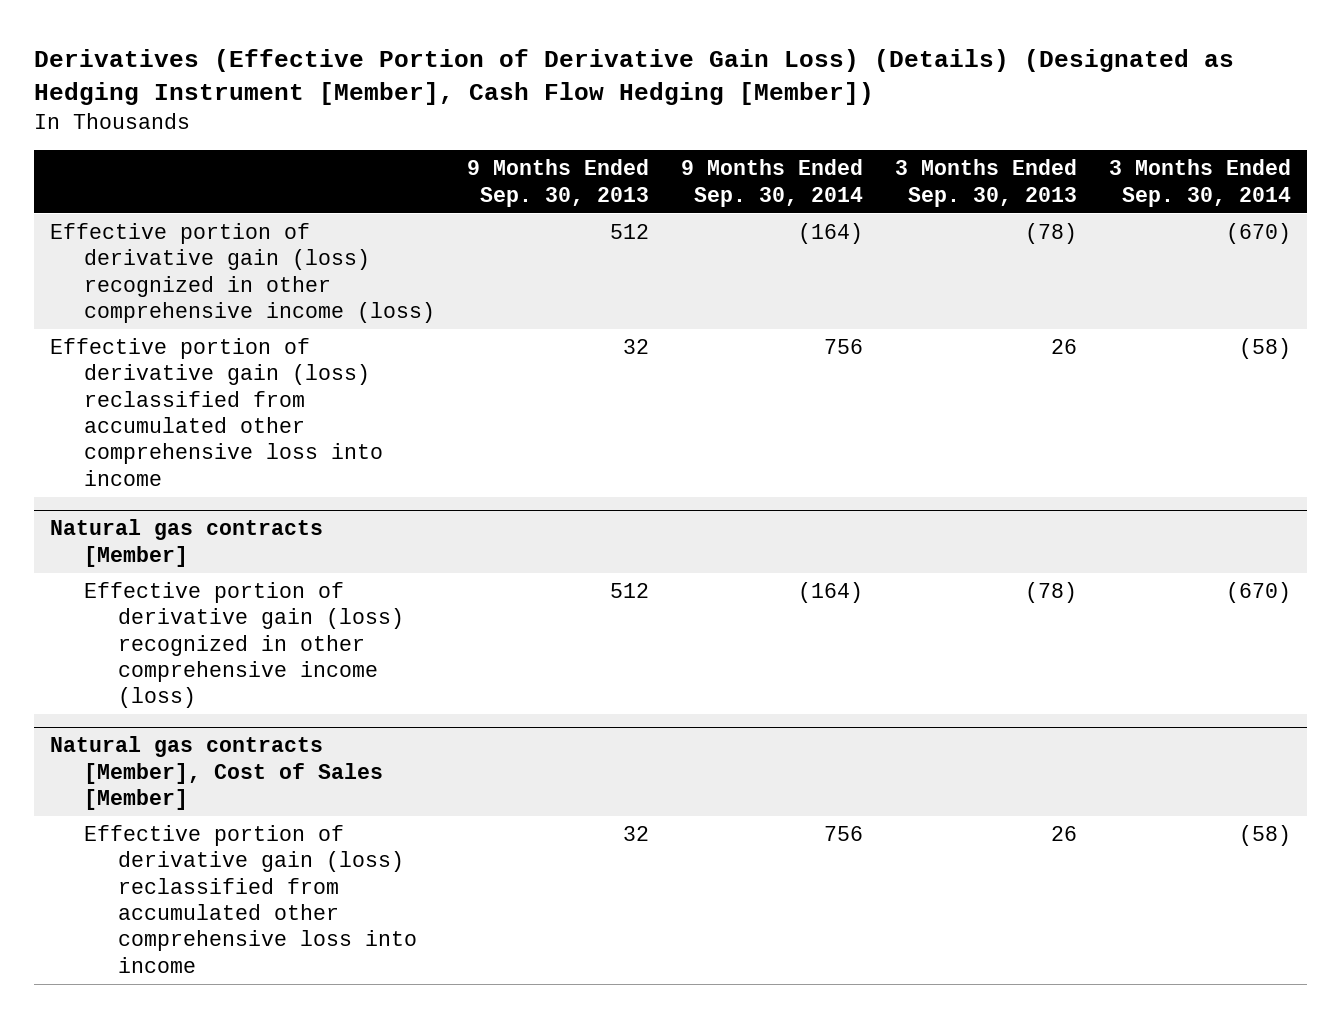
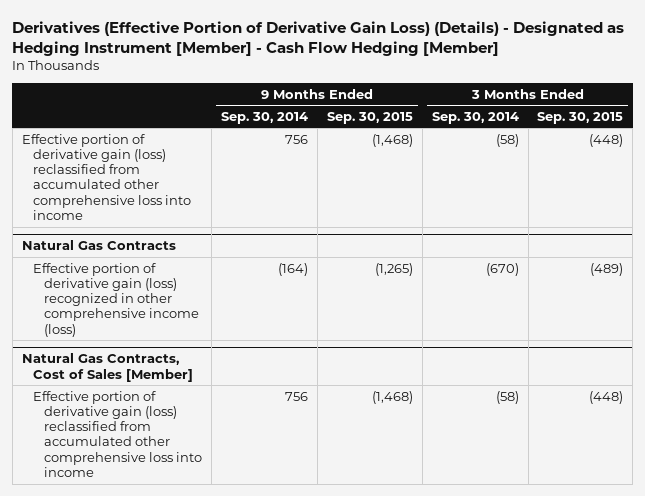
[33,49,1234,106] Derivatives (Effective Portion of Derivative Gain Loss) (Details) (Designated as Hedging Instrument [Member], Cash Flow Hedging [Member]) -> [12,20,625,56] Derivatives (Effective Portion of Derivative Gain Loss) (Details) - Designated as Hedging Instrument [Member] - Cash Flow Hedging [Member]
[466,159,649,207] 9 Months Ended Sep. 30, 2013 -> none
[895,159,1078,207] 3 Months Ended Sep. 30, 2013 -> none
none -> [326,111,413,124] Sep. 30, 2015
none -> [537,111,624,124] Sep. 30, 2015
[50,223,435,324] Effective portion of derivative gain (loss) recognized in other comprehensive income (loss) -> none
[50,519,324,567] Natural gas contracts [Member] -> [21,240,176,251] Natural Gas Contracts
[50,736,383,810] Natural gas contracts [Member], Cost of Sales [Member] -> [21,353,193,382] Natural Gas Contracts, Cost of Sales [Member]

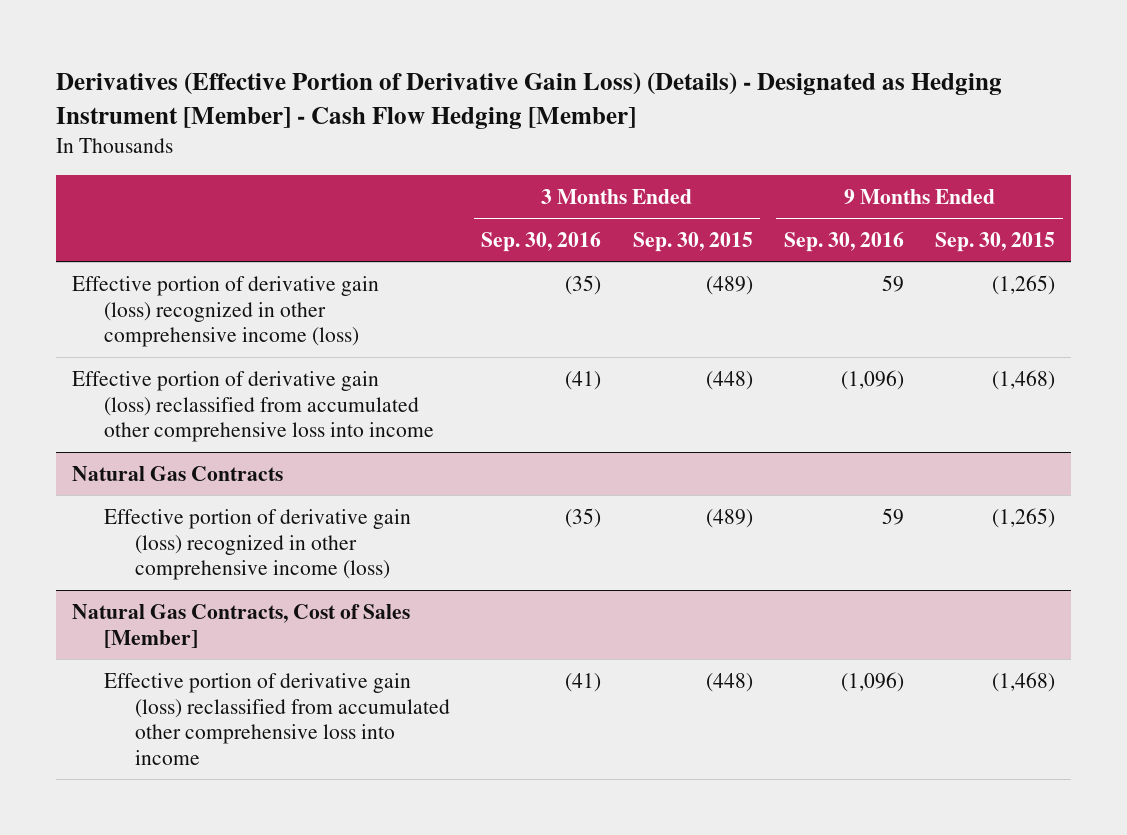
[221,111,309,124] Sep. 30, 2014 -> none
[431,111,519,124] Sep. 30, 2014 -> none
none -> [481,231,602,252] Sep. 30, 2016
none -> [783,231,904,252] Sep. 30, 2016
none -> [71,275,379,348] Effective portion of derivative gain (loss) recognized in other comprehensive income (loss)

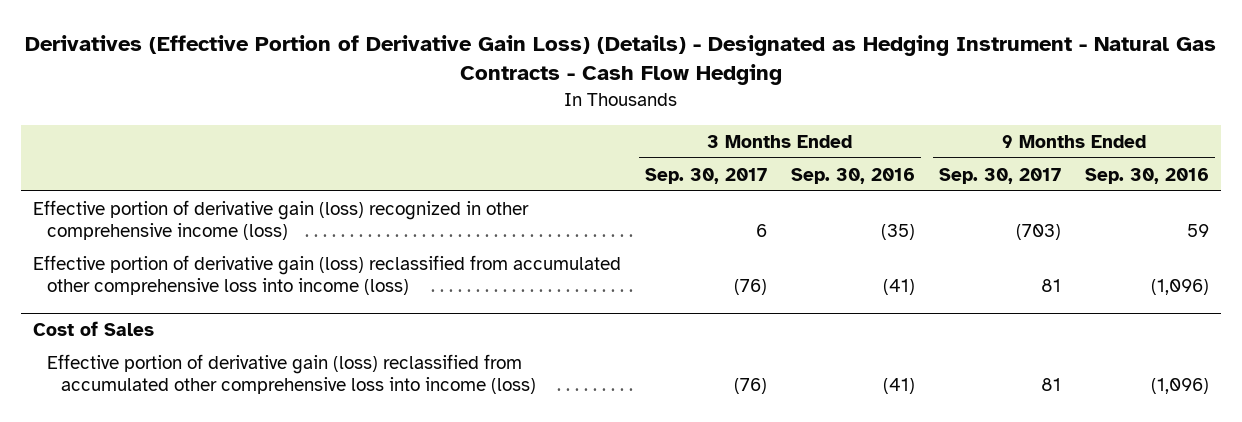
[56,72,1003,129] Derivatives (Effective Portion of Derivative Gain Loss) (Details) - Designated as Hedging Instrument [Member] - Cash Flow Hedging [Member] -> [25,34,1217,86] Derivatives (Effective Portion of Derivative Gain Loss) (Details) - Designated as Hedging Instrument - Natural Gas Contracts - Cash Flow Hedging
[632,231,753,252] Sep. 30, 2015 -> none
[935,231,1056,252] Sep. 30, 2015 -> none
none -> [644,167,767,184] Sep. 30, 2017
none -> [939,167,1062,184] Sep. 30, 2017
[103,508,411,581] Effective portion of derivative gain (loss) recognized in other comprehensive income (loss) -> none
[71,603,410,648] Natural Gas Contracts, Cost of Sales [Member] -> none
[71,370,434,443] Effective portion of derivative gain (loss) reclassified from accumulated other comprehensive loss into income -> [32,254,621,296] Effective portion of derivative gain (loss) reclassified from accumulated other comprehensive loss into income (loss)
[71,465,283,481] Natural Gas Contracts -> [32,321,154,337] Cost of Sales
[103,672,451,766] Effective portion of derivative gain (loss) reclassified from accumulated other comprehensive loss into income -> [46,353,536,395] Effective portion of derivative gain (loss) reclassified from accumulated other comprehensive loss into income (loss)

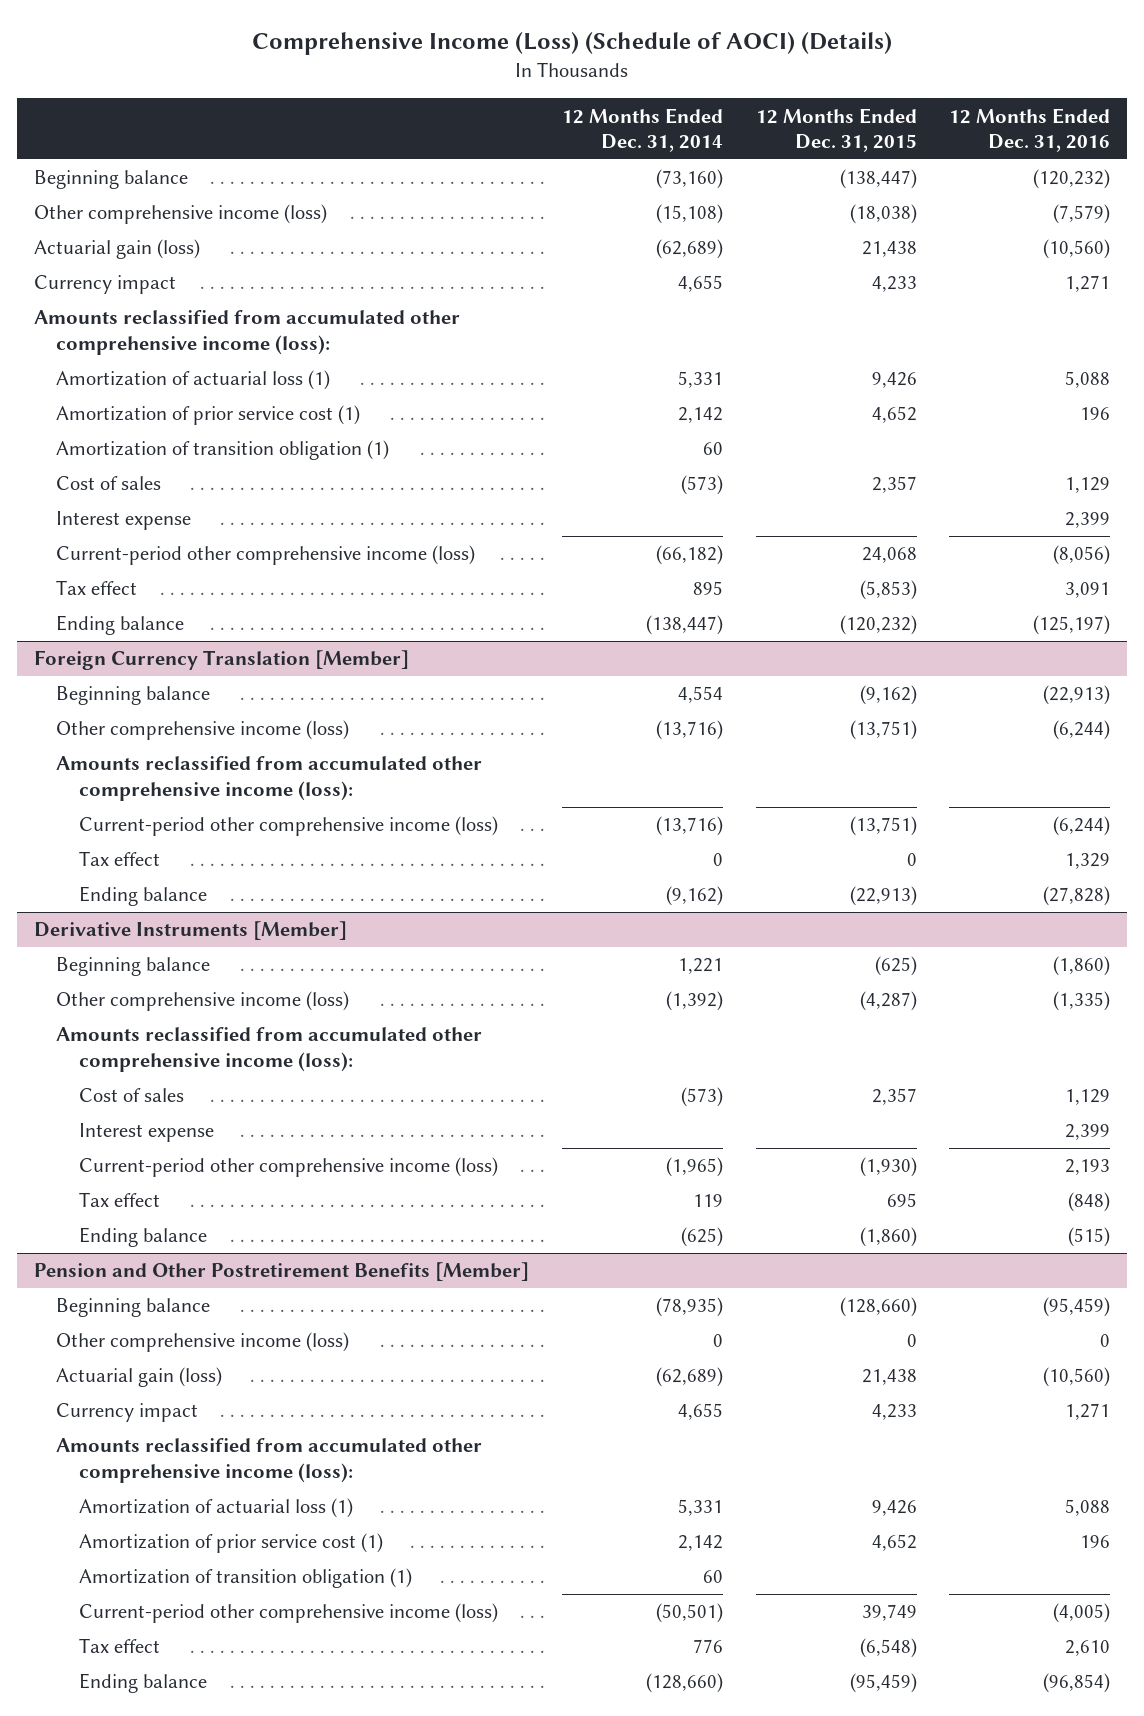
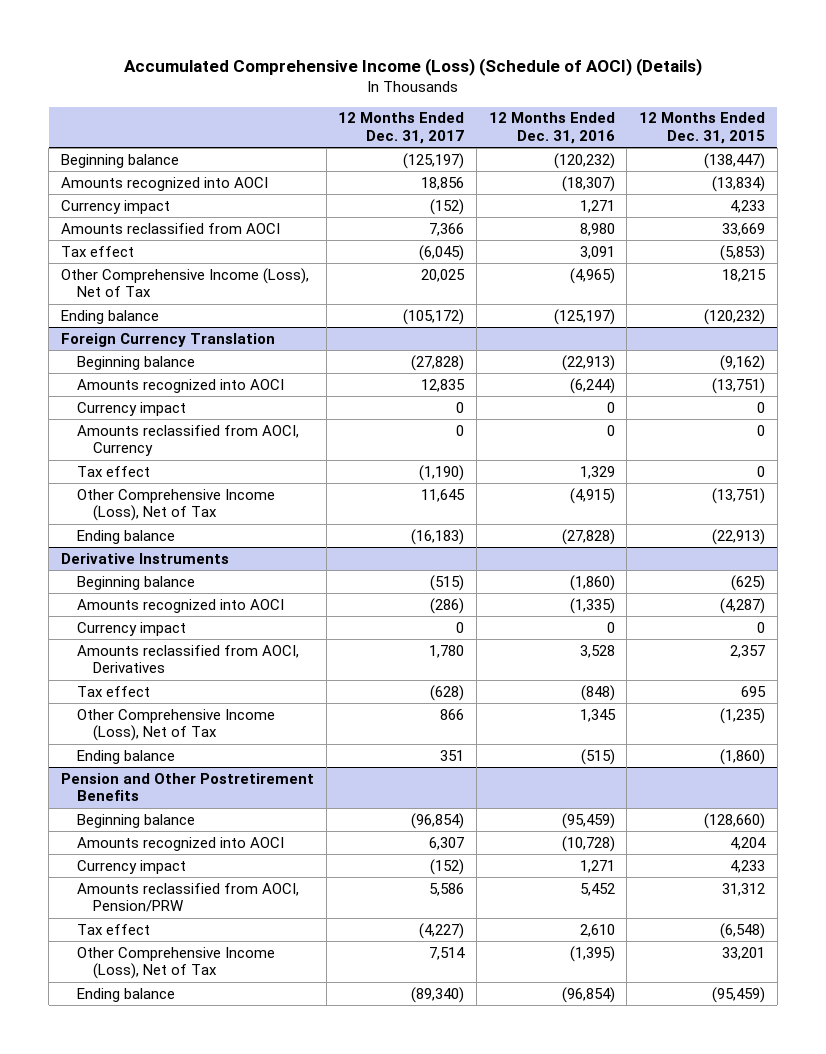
[252,32,893,56] Comprehensive Income (Loss) (Schedule of AOCI) (Details) -> [123,57,702,76] Accumulated Comprehensive Income (Loss) (Schedule of AOCI) (Details)
[561,107,723,152] 12 Months Ended Dec. 31, 2014 -> none
none -> [338,112,465,144] 12 Months Ended Dec. 31, 2017
[33,204,327,225] Other comprehensive income (loss) -> none
[33,239,200,260] Actuarial gain (loss) -> none
none -> [60,176,268,191] Amounts recognized into AOCI
[33,310,460,355] Amounts reclassified from accumulated other comprehensive income (loss): -> none
[56,370,331,391] Amortization of actuarial loss (1) -> none
[56,405,361,426] Amortization of prior service cost (1) -> none
[56,440,390,461] Amortization of transition obligation (1) -> none
[56,476,162,491] Cost of sales -> none
[56,511,192,531] Interest expense -> none
[56,545,476,566] Current-period other comprehensive income (loss) -> none
none -> [60,222,280,234] Amounts reclassified from AOCI
none -> [60,267,309,298] Other Comprehensive Income (Loss), Net of Tax
[33,650,409,671] Foreign Currency Translation [Member] -> [60,332,275,347] Foreign Currency Translation
[56,756,483,801] Amounts reclassified from accumulated other comprehensive income (loss): -> none
[78,816,498,837] Current-period other comprehensive income (loss) -> none
[56,720,350,741] Other comprehensive income (loss) -> [77,378,285,393] Amounts recognized into AOCI
none -> [77,401,187,416] Currency impact
none -> [77,424,300,457] Amounts reclassified from AOCI, Currency
none -> [77,488,276,522] Other Comprehensive Income (Loss), Net of Tax
[33,921,347,941] Derivative Instruments [Member] -> [60,552,229,564] Derivative Instruments
[56,1027,483,1072] Amounts reclassified from accumulated other comprehensive income (loss): -> none
[78,1088,184,1103] Cost of sales -> none
[78,1123,214,1143] Interest expense -> none
[78,1157,498,1178] Current-period other comprehensive income (loss) -> none
[56,991,350,1012] Other comprehensive income (loss) -> [77,598,285,613] Amounts recognized into AOCI
none -> [77,621,187,636] Currency impact
none -> [77,644,300,674] Amounts reclassified from AOCI, Derivatives
none -> [77,708,276,742] Other Comprehensive Income (Loss), Net of Tax
[33,1262,529,1282] Pension and Other Postretirement Benefits [Member] -> [60,772,314,802] Pension and Other Postretirement Benefits
[56,1332,350,1353] Other comprehensive income (loss) -> none
[56,1367,223,1388] Actuarial gain (loss) -> none
none -> [77,836,285,851] Amounts recognized into AOCI
[56,1438,483,1483] Amounts reclassified from accumulated other comprehensive income (loss): -> none
[78,1498,353,1519] Amortization of actuarial loss (1) -> none
[78,1533,383,1554] Amortization of prior service cost (1) -> none
[78,1568,412,1589] Amortization of transition obligation (1) -> none
[78,1603,498,1624] Current-period other comprehensive income (loss) -> none
none -> [77,882,300,913] Amounts reclassified from AOCI, Pension/PRW
none -> [77,946,276,980] Other Comprehensive Income (Loss), Net of Tax

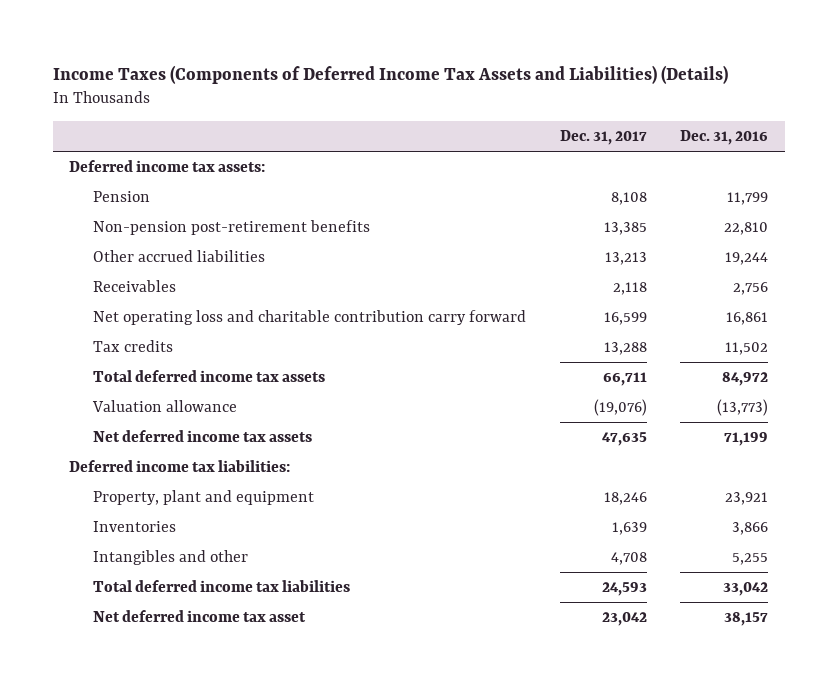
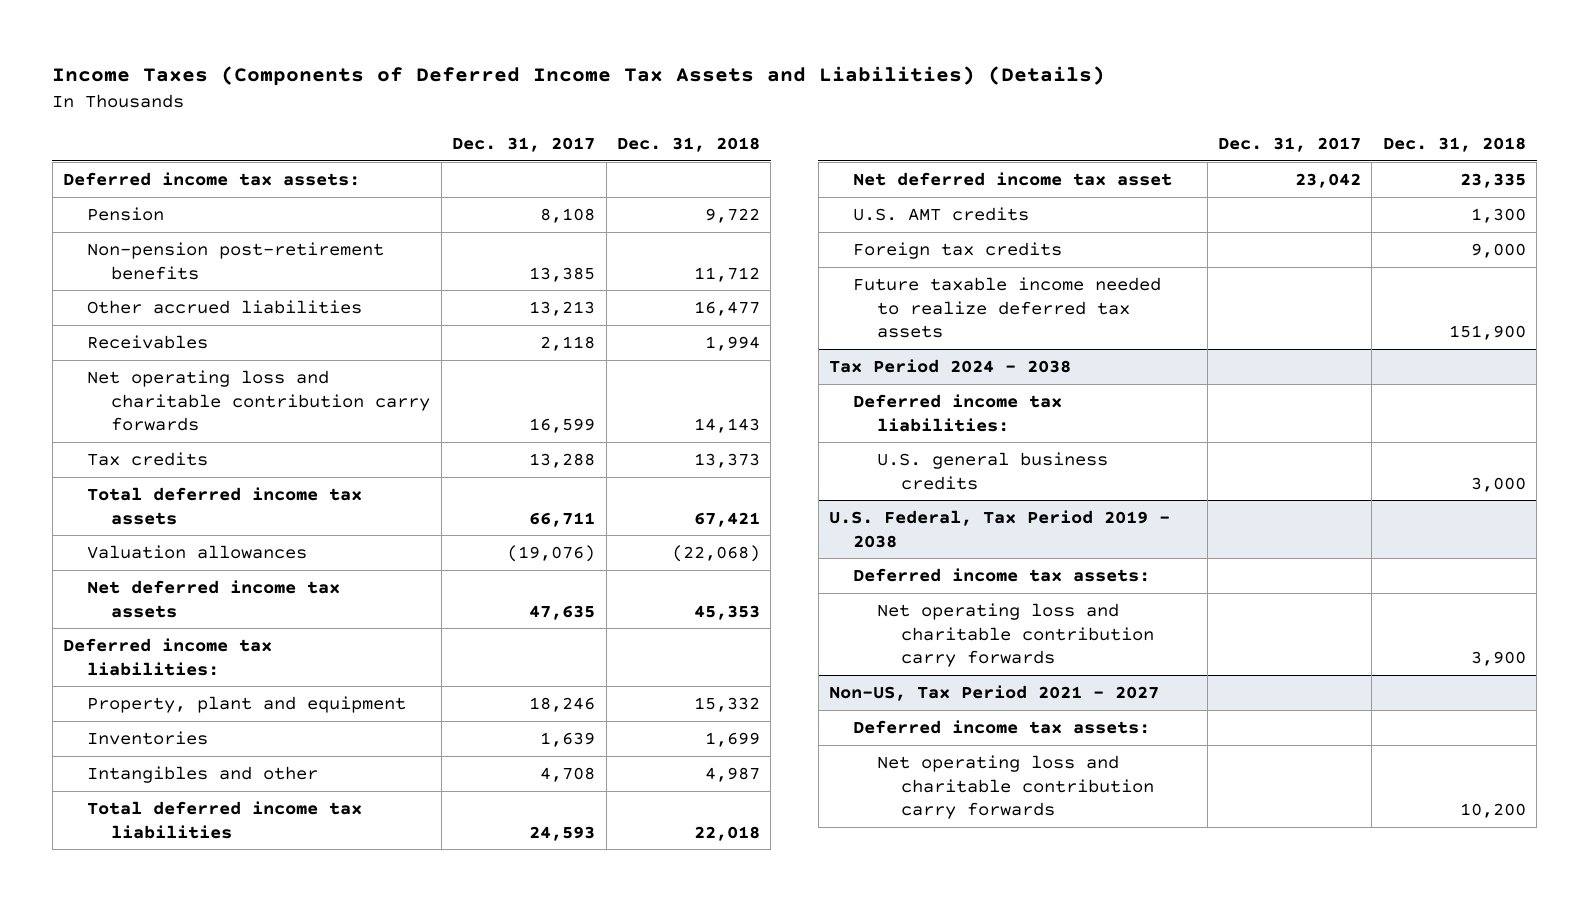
[680,130,769,146] Dec. 31, 2016 -> none
none -> [616,136,760,152] Dec. 31, 2018
[92,310,526,326] Net operating loss and charitable contribution carry forward -> [87,370,431,432] Net operating loss and charitable contribution carry forwards
[91,400,237,413] Valuation allowance -> [87,545,308,560] Valuation allowances
none -> [853,207,1030,222] U.S. AMT credits
none -> [853,242,1063,260] Foreign tax credits
none -> [853,277,1162,339] Future taxable income needed to realize deferred tax assets
none -> [828,359,1071,374] Tax Period 2024 - 2038
none -> [853,394,1063,432] Deferred income tax liabilities:
none -> [877,452,1109,490] U.S. general business credits
none -> [828,510,1170,548] U.S. Federal, Tax Period 2019 - 2038
none -> [853,568,1151,583] Deferred income tax assets:
none -> [877,603,1155,668] Net operating loss and charitable contribution carry forwards
none -> [828,685,1159,702] Non-US, Tax Period 2021 - 2027
none -> [853,720,1151,735] Deferred income tax assets:
none -> [877,755,1155,820] Net operating loss and charitable contribution carry forwards

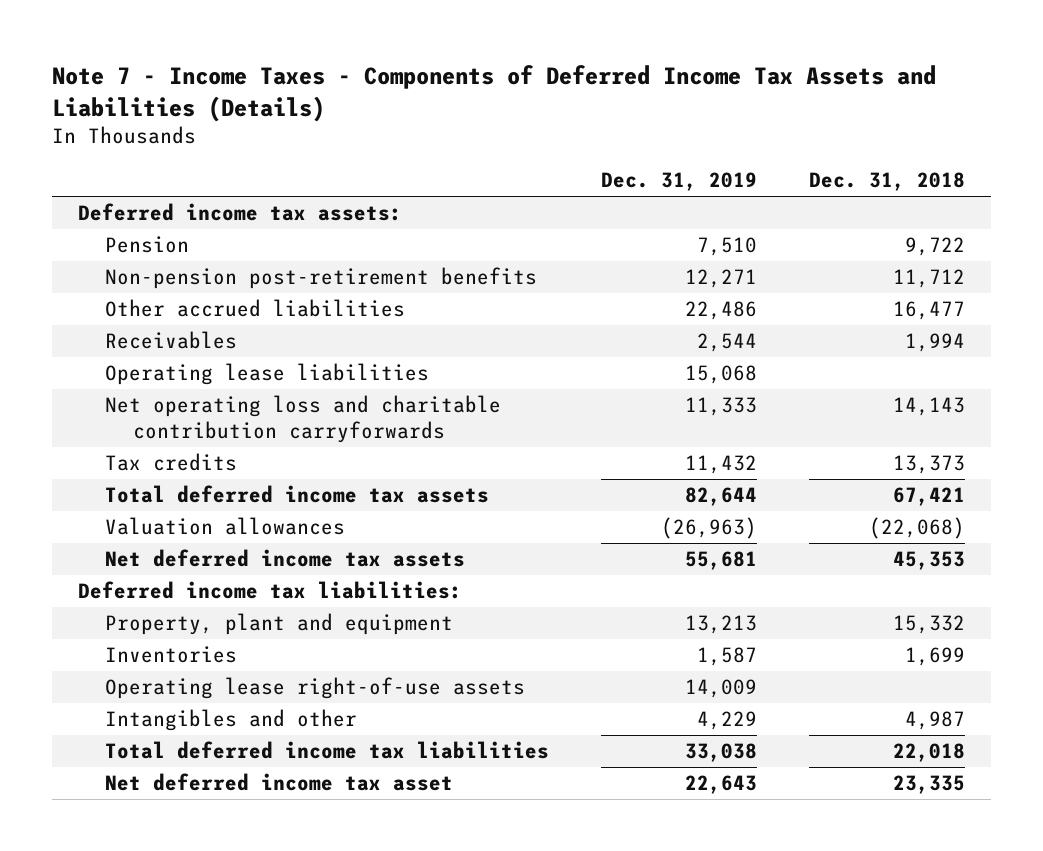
[52,66,1106,87] Income Taxes (Components of Deferred Income Tax Assets and Liabilities) (Details) -> [51,64,936,122] Note 7 - Income Taxes - Components of Deferred Income Tax Assets and Liabilities (Details)
[452,136,596,152] Dec. 31, 2017 -> none
none -> [601,172,758,192] Dec. 31, 2019
none -> [105,363,430,386] Operating lease liabilities
[87,370,431,432] Net operating loss and charitable contribution carry forwards -> [105,395,502,444] Net operating loss and charitable contribution carryforwards
none -> [105,677,526,700] Operating lease right-of-use assets
[853,207,1030,222] U.S. AMT credits -> none
[853,242,1063,260] Foreign tax credits -> none
[853,277,1162,339] Future taxable income needed to realize deferred tax assets -> none
[828,359,1071,374] Tax Period 2024 - 2038 -> none
[853,394,1063,432] Deferred income tax liabilities: -> none
[877,452,1109,490] U.S. general business credits -> none
[828,510,1170,548] U.S. Federal, Tax Period 2019 - 2038 -> none
[853,568,1151,583] Deferred income tax assets: -> none
[877,603,1155,668] Net operating loss and charitable contribution carry forwards -> none
[828,685,1159,702] Non-US, Tax Period 2021 - 2027 -> none
[853,720,1151,735] Deferred income tax assets: -> none
[877,755,1155,820] Net operating loss and charitable contribution carry forwards -> none

